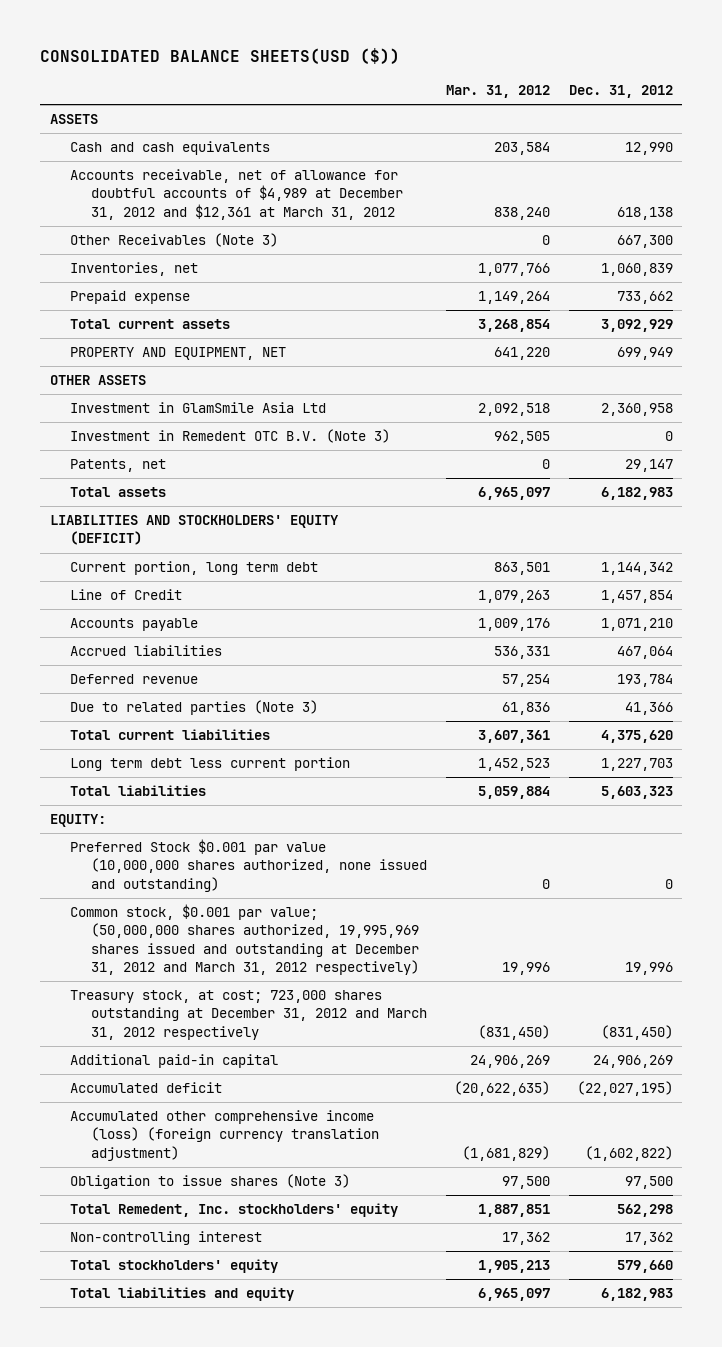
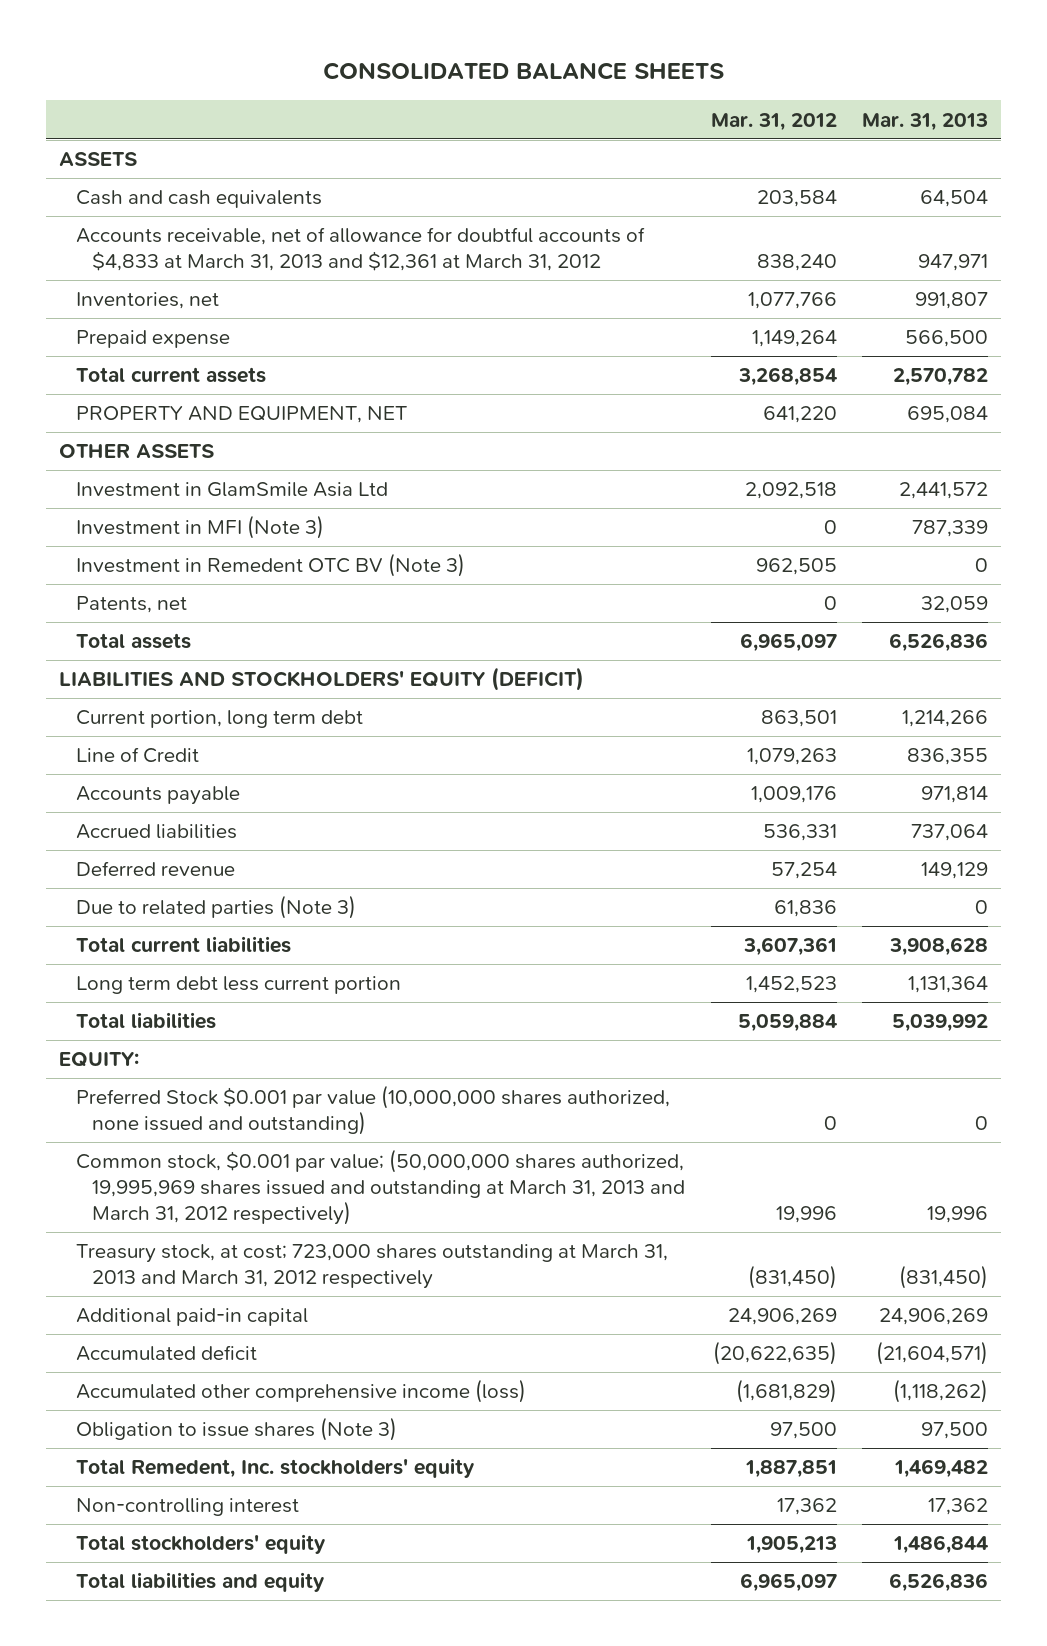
[40,47,401,64] CONSOLIDATED BALANCE SHEETS(USD ($)) -> [322,62,724,81] CONSOLIDATED BALANCE SHEETS
[568,85,673,99] Dec. 31, 2012 -> none
none -> [862,112,989,131] Mar. 31, 2013
[70,233,279,248] Other Receivables (Note 3) -> none
[70,169,403,220] Accounts receivable, net of allowance for doubtful accounts of $4,989 at December 31, 2012 and $12,361 at March 31, 2012 -> [75,227,645,272] Accounts receivable, net of allowance for doubtful accounts of $4,833 at March 31, 2013 and $12,361 at March 31, 2012
none -> [75,515,324,540] Investment in MFI (Note 3)
[70,429,391,444] Investment in Remedent OTC B.V. (Note 3) -> [75,553,465,578] Investment in Remedent OTC BV (Note 3)
[70,904,419,975] Common stock, $0.001 par value; (50,000,000 shares authorized, 19,995,969 shares issued and outstanding at December 31, 2012 and March 31, 2012 respectively) -> [75,1149,686,1225] Common stock, $0.001 par value; (50,000,000 shares authorized, 19,995,969 shares issued and outstanding at March 31, 2013 and March 31, 2012 respectively)
[70,990,427,1040] Treasury stock, at cost; 723,000 shares outstanding at December 31, 2012 and March 31, 2012 respectively -> [75,1244,668,1290] Treasury stock, at cost; 723,000 shares outstanding at March 31, 2013 and March 31, 2012 respectively
[70,1110,379,1161] Accumulated other comprehensive income (loss) (foreign currency translation adjustment) -> [75,1379,526,1404] Accumulated other comprehensive income (loss)

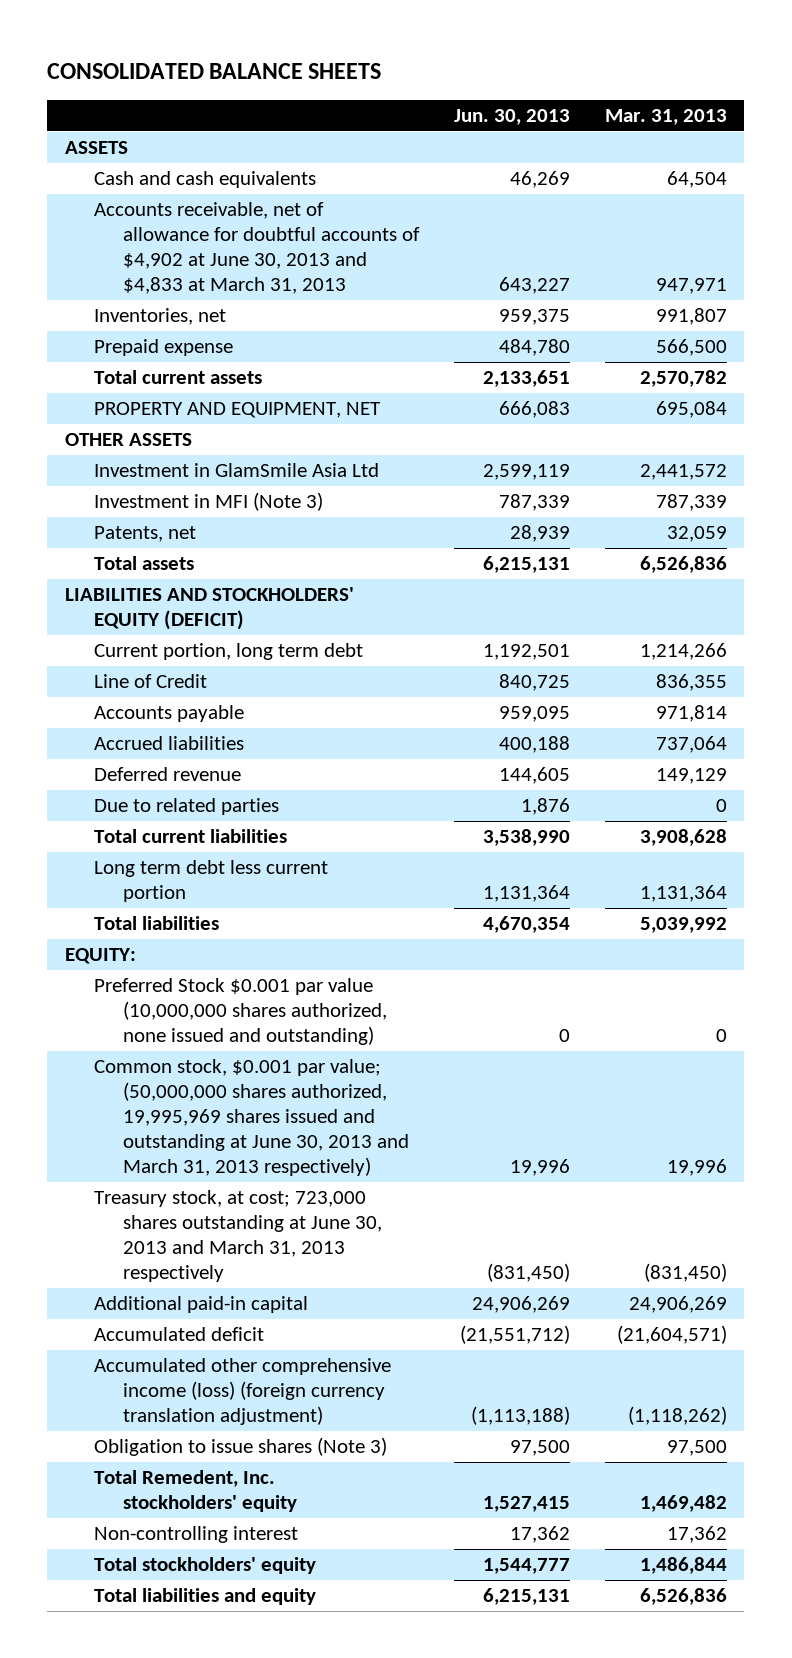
[710,112,837,131] Mar. 31, 2012 -> none
none -> [453,109,570,126] Jun. 30, 2013
[75,227,645,272] Accounts receivable, net of allowance for doubtful accounts of $4,833 at March 31, 2013 and $12,361 at March 31, 2012 -> [93,202,420,295] Accounts receivable, net of allowance for doubtful accounts of $4,902 at June 30, 2013 and $4,833 at March 31, 2013
[75,553,465,578] Investment in Remedent OTC BV (Note 3) -> none
[75,895,356,920] Due to related parties (Note 3) -> [93,798,279,816] Due to related parties
[75,1149,686,1225] Common stock, $0.001 par value; (50,000,000 shares authorized, 19,995,969 shares issued and outstanding at March 31, 2013 and March 31, 2012 respectively) -> [93,1059,409,1177] Common stock, $0.001 par value; (50,000,000 shares authorized, 19,995,969 shares issued and outstanding at June 30, 2013 and March 31, 2013 respectively)
[75,1244,668,1290] Treasury stock, at cost; 723,000 shares outstanding at March 31, 2013 and March 31, 2012 respectively -> [93,1190,382,1283] Treasury stock, at cost; 723,000 shares outstanding at June 30, 2013 and March 31, 2013 respectively
[75,1379,526,1404] Accumulated other comprehensive income (loss) -> [93,1358,391,1426] Accumulated other comprehensive income (loss) (foreign currency translation adjustment)

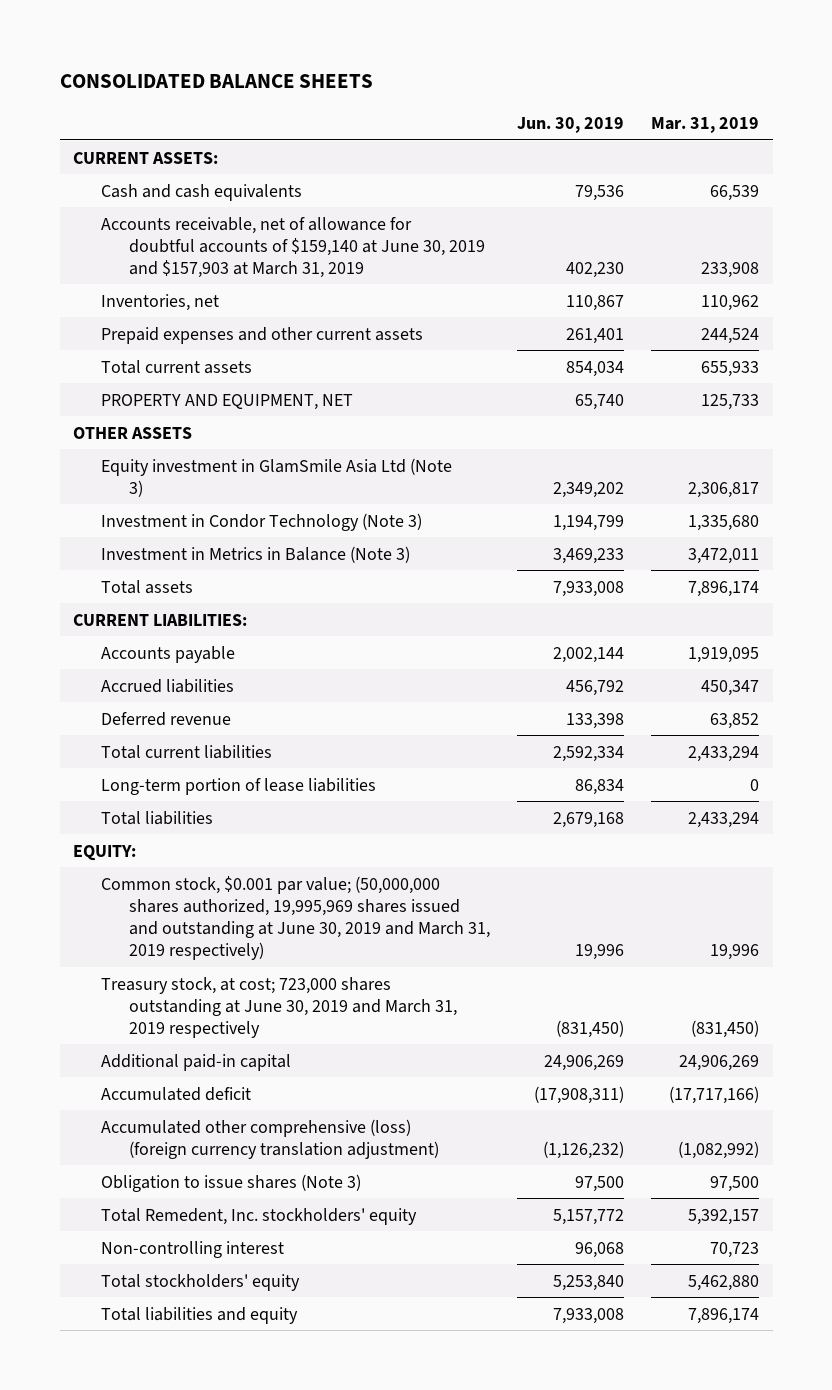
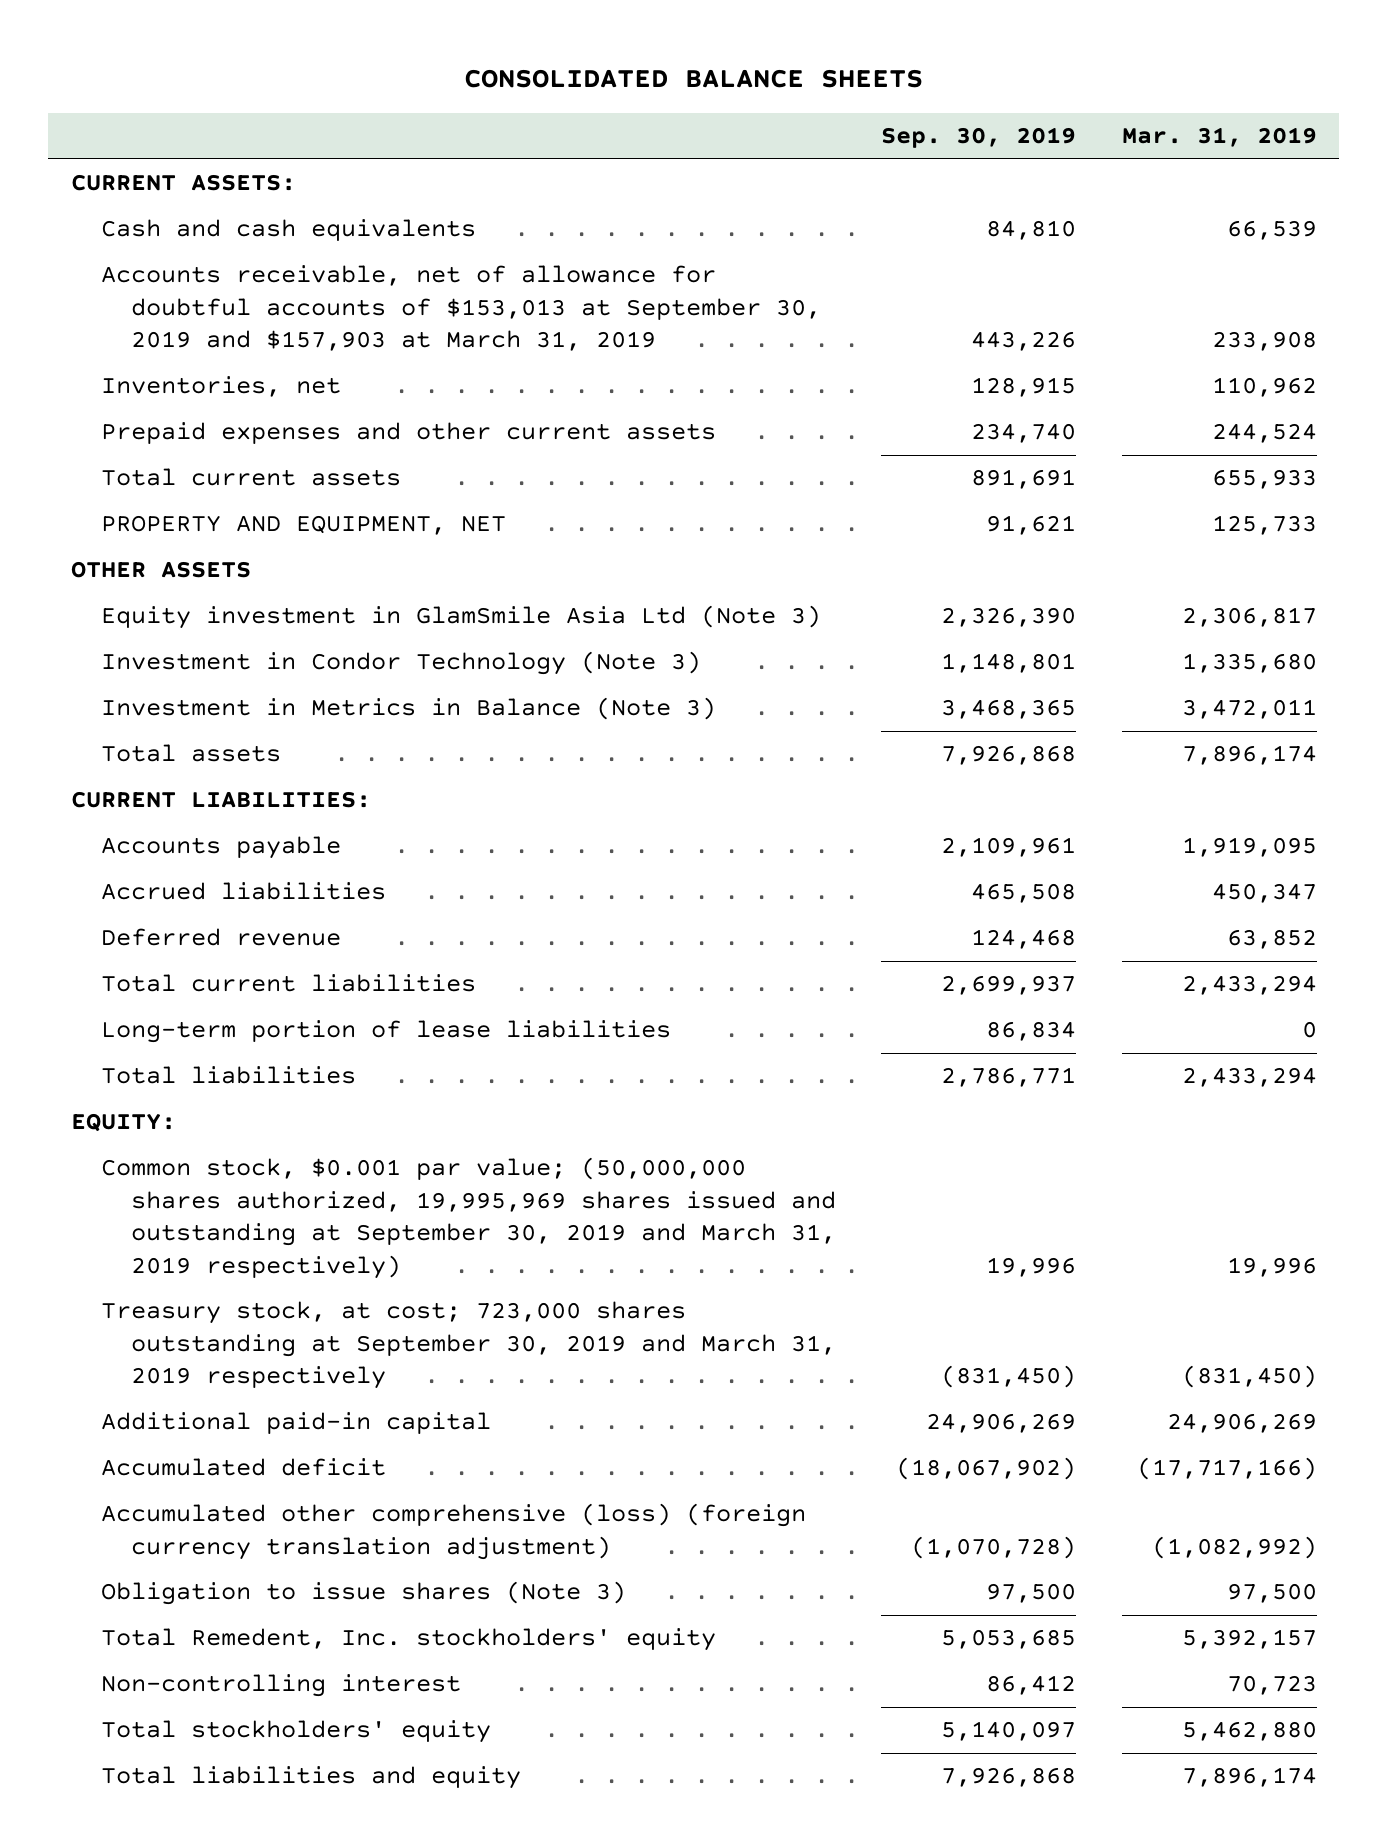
[517,117,625,134] Jun. 30, 2019 -> none
none -> [881,127,1077,149] Sep. 30, 2019
[101,216,486,278] Accounts receivable, net of allowance for doubtful accounts of $159,140 at June 30, 2019 and $157,903 at March 31, 2019 -> [100,265,822,352] Accounts receivable, net of allowance for doubtful accounts of $153,013 at September 30, 2019 and $157,903 at March 31, 2019
[101,875,491,960] Common stock, $0.001 par value; (50,000,000 shares authorized, 19,995,969 shares issued and outstanding at June 30, 2019 and March 31, 2019 respectively) -> [100,1157,837,1279] Common stock, $0.001 par value; (50,000,000 shares authorized, 19,995,969 shares issued and outstanding at September 30, 2019 and March 31, 2019 respectively)
[101,976,458,1038] Treasury stock, at cost; 723,000 shares outstanding at June 30, 2019 and March 31, 2019 respectively -> [100,1301,837,1390] Treasury stock, at cost; 723,000 shares outstanding at September 30, 2019 and March 31, 2019 respectively

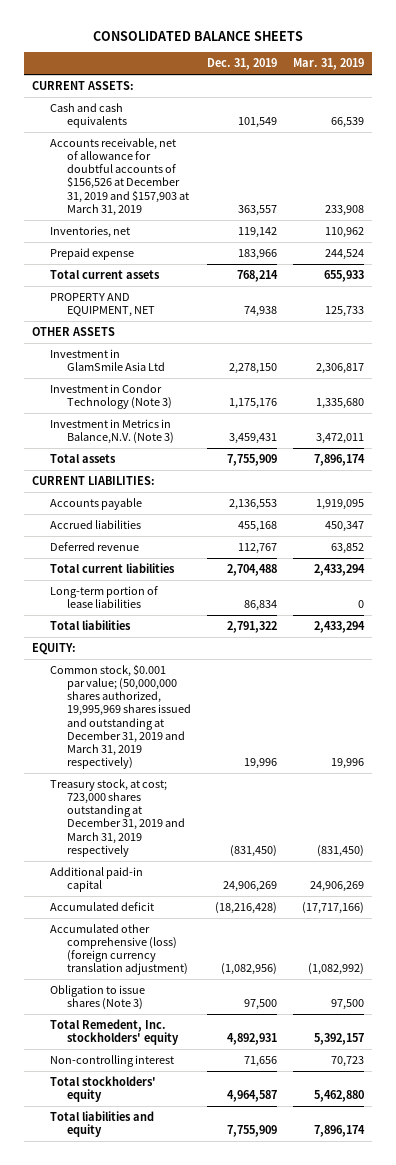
[881,127,1077,149] Sep. 30, 2019 -> none
none -> [206,58,277,71] Dec. 31, 2019
[100,265,822,352] Accounts receivable, net of allowance for doubtful accounts of $153,013 at September 30, 2019 and $157,903 at March 31, 2019 -> [49,137,189,216] Accounts receivable, net of allowance for doubtful accounts of $156,526 at December 31, 2019 and $157,903 at March 31, 2019
[100,422,716,445] Prepaid expenses and other current assets -> [49,247,134,260] Prepaid expense
[100,605,821,630] Equity investment in GlamSmile Asia Ltd (Note 3) -> [49,348,165,372] Investment in GlamSmile Asia Ltd
[100,697,716,721] Investment in Metrics in Balance (Note 3) -> [49,418,174,445] Investment in Metrics in Balance,N.V. (Note 3)
[100,1157,837,1279] Common stock, $0.001 par value; (50,000,000 shares authorized, 19,995,969 shares issued and outstanding at September 30, 2019 and March 31, 2019 respectively) -> [49,663,191,770] Common stock, $0.001 par value; (50,000,000 shares authorized, 19,995,969 shares issued and outstanding at December 31, 2019 and March 31, 2019 respectively)
[100,1301,837,1390] Treasury stock, at cost; 723,000 shares outstanding at September 30, 2019 and March 31, 2019 respectively -> [49,778,185,857] Treasury stock, at cost; 723,000 shares outstanding at December 31, 2019 and March 31, 2019 respectively

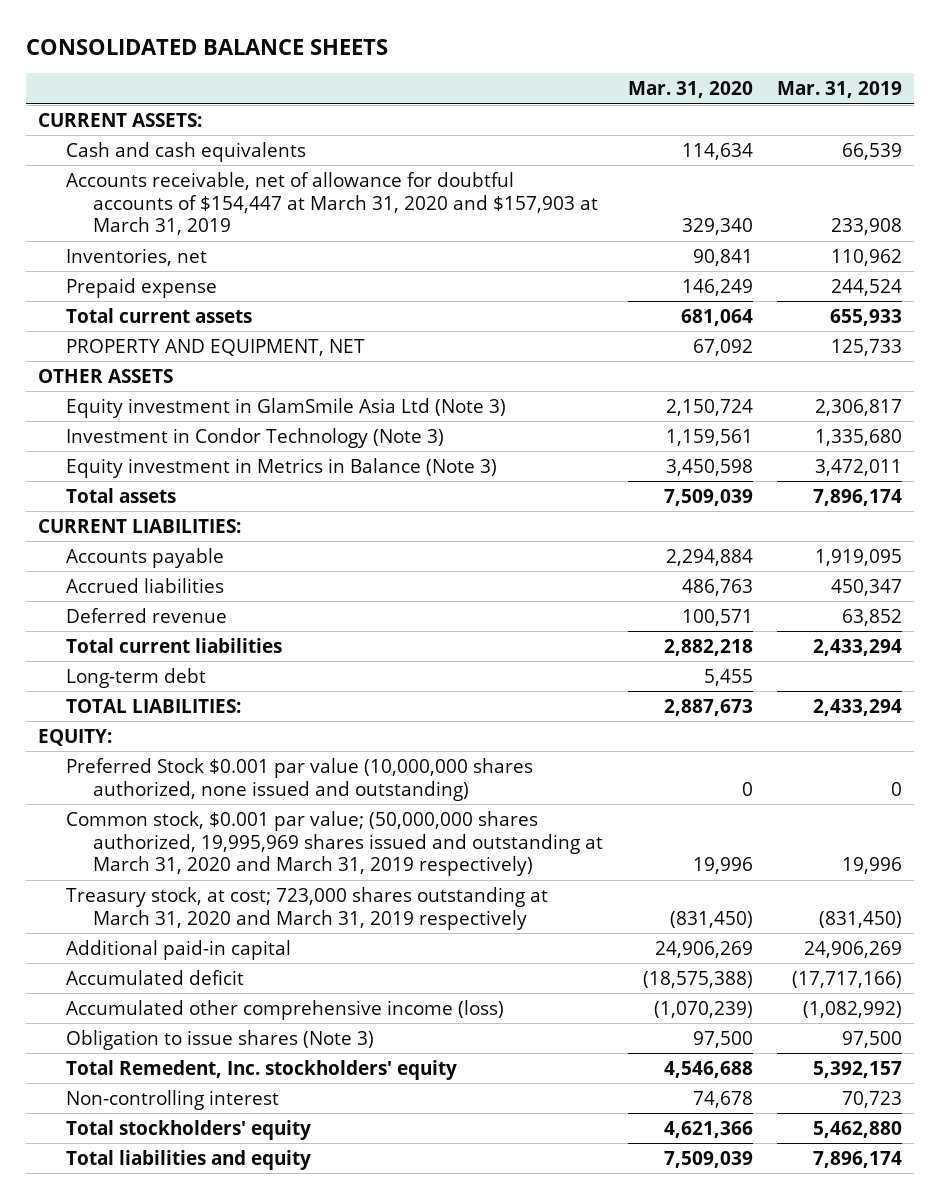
[206,58,277,71] Dec. 31, 2019 -> none
none -> [627,80,753,98] Mar. 31, 2020
[49,137,189,216] Accounts receivable, net of allowance for doubtful accounts of $156,526 at December 31, 2019 and $157,903 at March 31, 2019 -> [65,171,599,236] Accounts receivable, net of allowance for doubtful accounts of $154,447 at March 31, 2020 and $157,903 at March 31, 2019
[49,348,165,372] Investment in GlamSmile Asia Ltd -> [65,397,506,418] Equity investment in GlamSmile Asia Ltd (Note 3)
[49,418,174,445] Investment in Metrics in Balance,N.V. (Note 3) -> [65,457,497,478] Equity investment in Metrics in Balance (Note 3)
[49,585,158,609] Long-term portion of lease liabilities -> none
none -> [65,667,206,688] Long-term debt
[49,619,131,630] Total liabilities -> [65,698,241,713] TOTAL LIABILITIES:
none -> [65,757,533,801] Preferred Stock $0.001 par value (10,000,000 shares authorized, none issued and outstanding)
[49,663,191,770] Common stock, $0.001 par value; (50,000,000 shares authorized, 19,995,969 shares issued and outstanding at December 31, 2019 and March 31, 2019 respectively) -> [65,810,604,877] Common stock, $0.001 par value; (50,000,000 shares authorized, 19,995,969 shares issued and outstanding at March 31, 2020 and March 31, 2019 respectively)
[49,778,185,857] Treasury stock, at cost; 723,000 shares outstanding at December 31, 2019 and March 31, 2019 respectively -> [65,886,548,930] Treasury stock, at cost; 723,000 shares outstanding at March 31, 2020 and March 31, 2019 respectively
[49,923,188,976] Accumulated other comprehensive (loss) (foreign currency translation adjustment) -> [65,999,504,1020] Accumulated other comprehensive income (loss)

